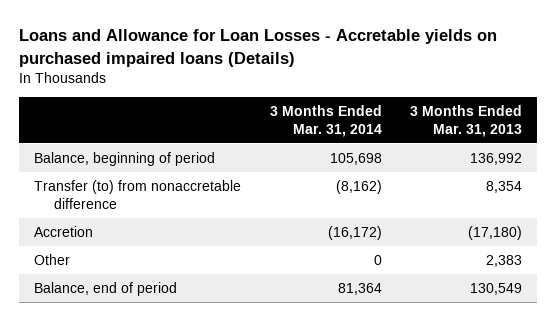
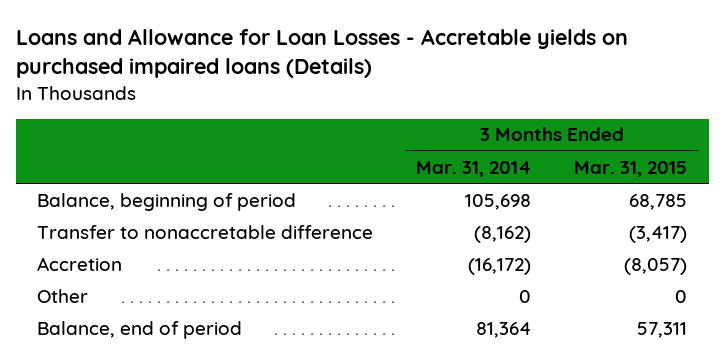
[410,104,523,137] 3 Months Ended Mar. 31, 2013 -> none
none -> [574,160,688,177] Mar. 31, 2015
[33,179,241,209] Transfer (to) from nonaccretable difference -> [37,224,374,239] Transfer to nonaccretable difference

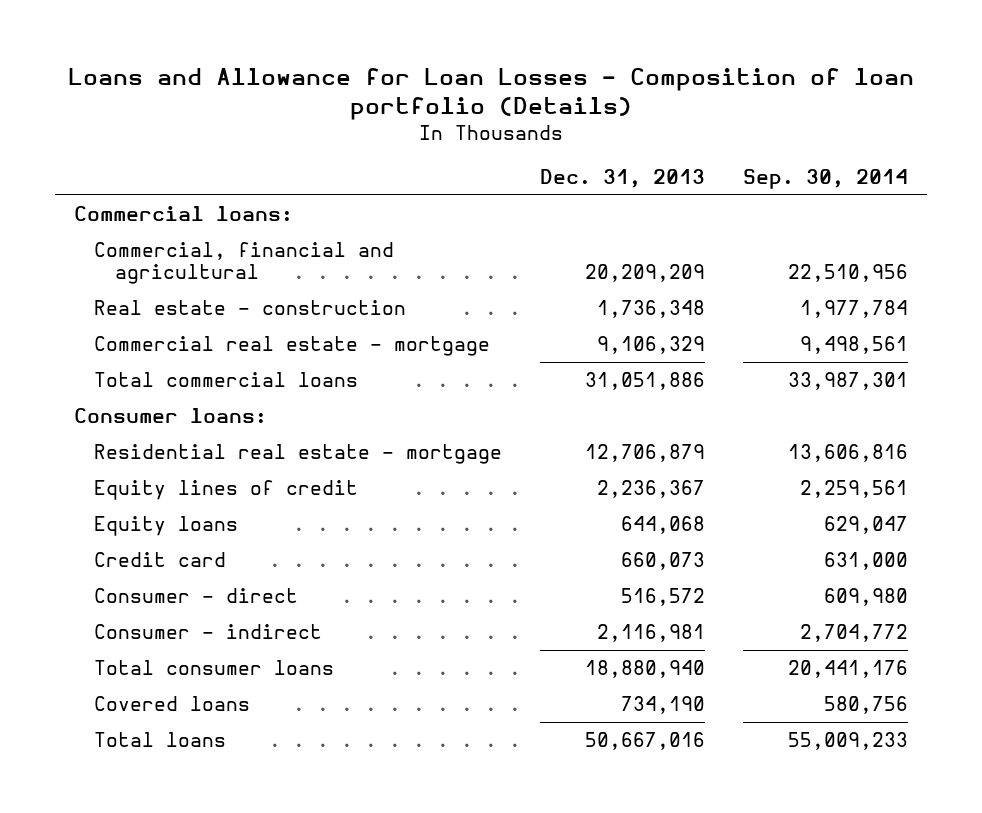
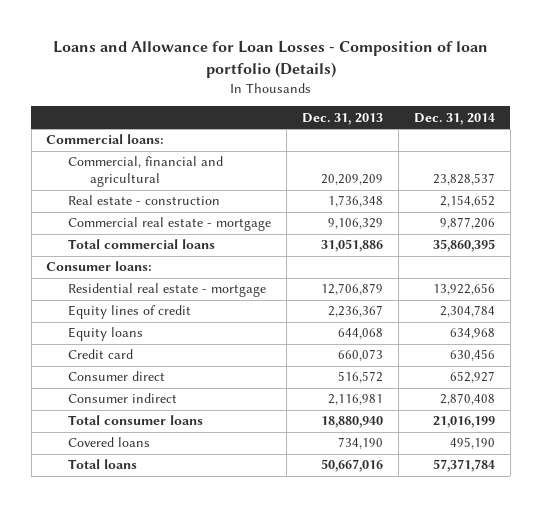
[743,169,909,190] Sep. 30, 2014 -> none
none -> [413,112,495,125] Dec. 31, 2014
[94,588,299,604] Consumer - direct -> [68,371,166,382] Consumer direct
[94,624,323,640] Consumer - indirect -> [68,393,178,404] Consumer indirect

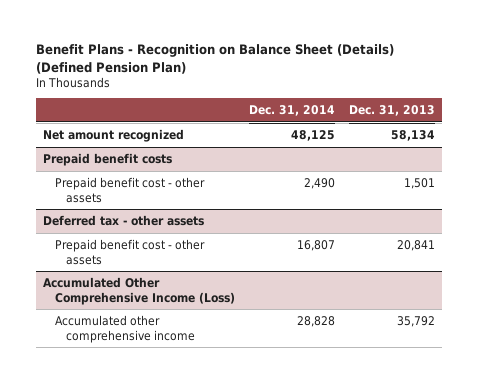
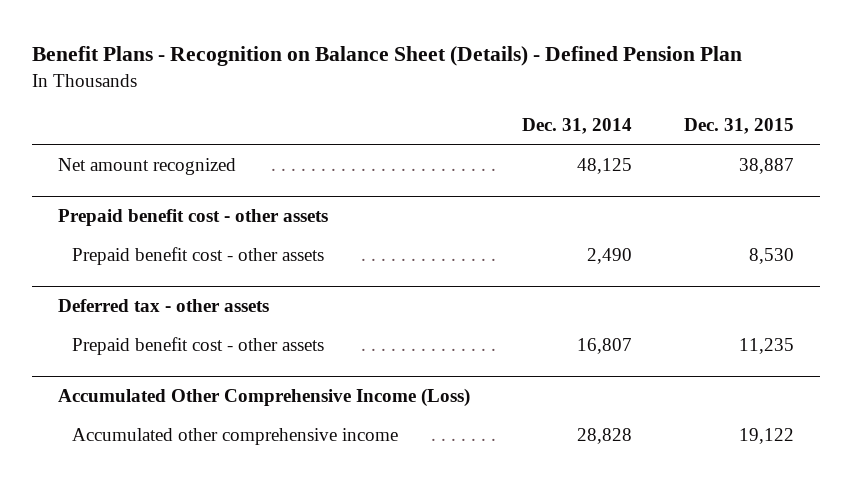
[36,43,395,74] Benefit Plans - Recognition on Balance Sheet (Details) (Defined Pension Plan) -> [31,46,742,67] Benefit Plans - Recognition on Balance Sheet (Details) - Defined Pension Plan
[348,105,435,117] Dec. 31, 2013 -> none
none -> [683,118,794,135] Dec. 31, 2015
[43,152,173,166] Prepaid benefit costs -> [57,208,328,226] Prepaid benefit cost - other assets

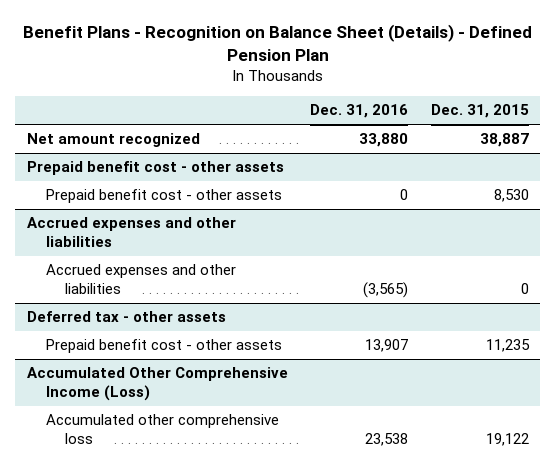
[521,118,632,135] Dec. 31, 2014 -> none
none -> [310,104,409,119] Dec. 31, 2016
none -> [26,217,236,248] Accrued expenses and other liabilities
none -> [45,264,236,295] Accrued expenses and other liabilities
[72,427,399,445] Accumulated other comprehensive income -> [45,414,279,445] Accumulated other comprehensive loss

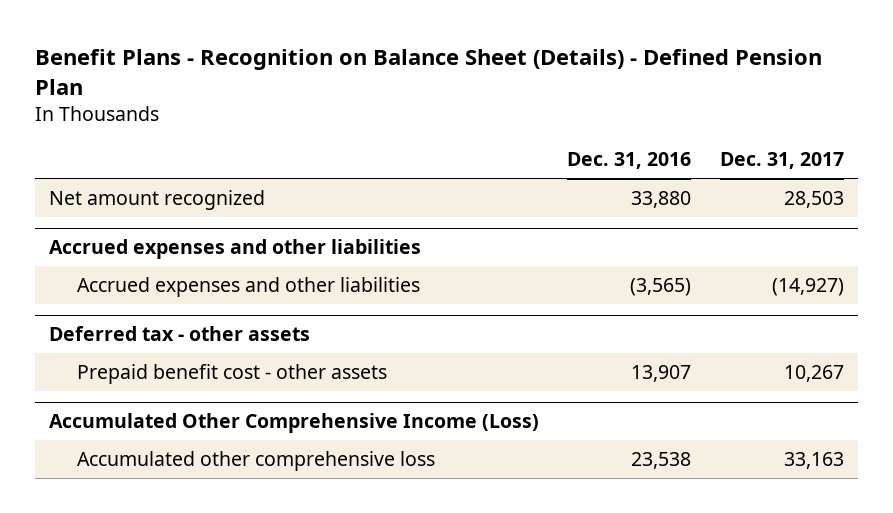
[430,104,529,119] Dec. 31, 2015 -> none
none -> [719,152,844,170] Dec. 31, 2017
[26,161,284,176] Prepaid benefit cost - other assets -> none
[45,189,282,204] Prepaid benefit cost - other assets -> none

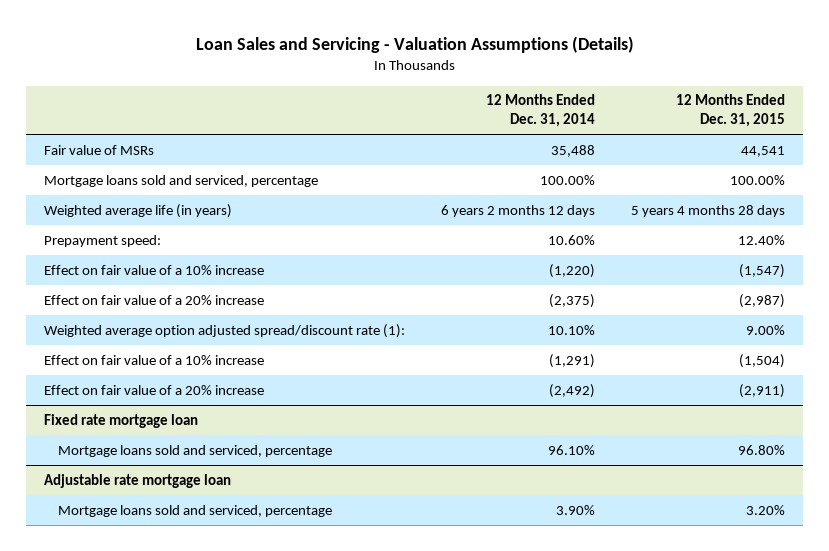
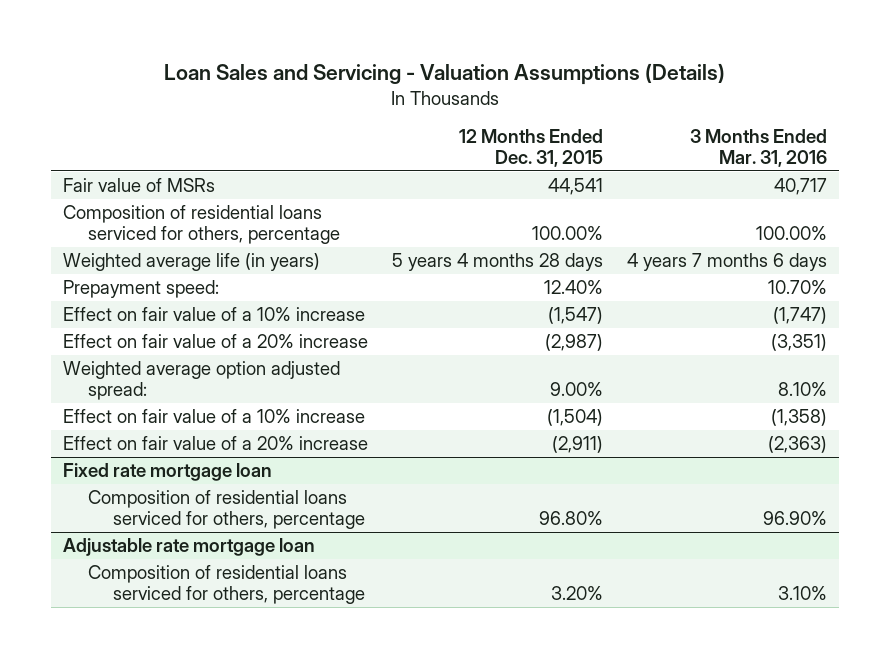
[486,94,596,127] 12 Months Ended Dec. 31, 2014 -> none
none -> [690,128,828,168] 3 Months Ended Mar. 31, 2016
[44,174,319,187] Mortgage loans sold and serviced, percentage -> [63,204,341,245] Composition of residential loans serviced for others, percentage
[44,323,406,338] Weighted average option adjusted spread/discount rate (1): -> [63,360,341,401] Weighted average option adjusted spread:
[58,444,333,457] Mortgage loans sold and serviced, percentage -> [88,489,366,530] Composition of residential loans serviced for others, percentage
[58,504,333,517] Mortgage loans sold and serviced, percentage -> [88,564,366,605] Composition of residential loans serviced for others, percentage

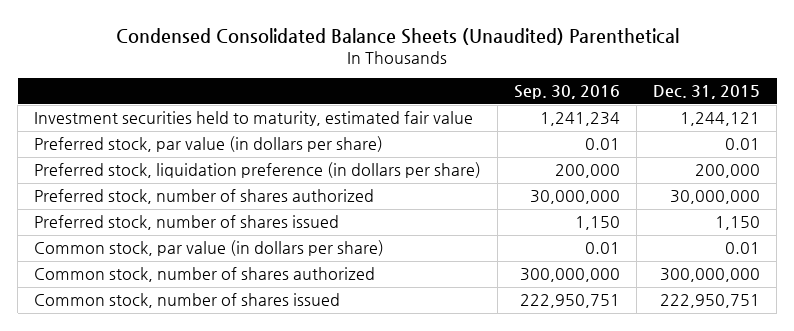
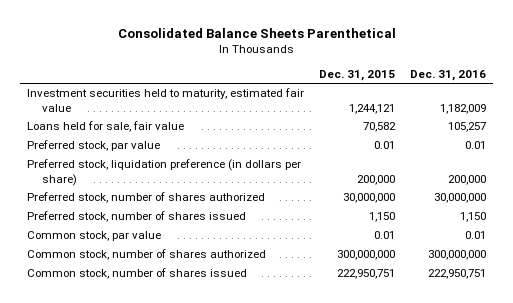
[116,27,680,45] Condensed Consolidated Balance Sheets (Unaudited) Parenthetical -> [117,27,396,38] Consolidated Balance Sheets Parenthetical
[514,85,621,100] Sep. 30, 2016 -> none
none -> [409,70,486,82] Dec. 31, 2016
none -> [27,121,185,133] Loans held for sale, fair value
[34,136,384,153] Preferred stock, par value (in dollars per share) -> [27,140,161,152] Preferred stock, par value
[34,240,385,257] Common stock, par value (in dollars per share) -> [27,231,162,242] Common stock, par value

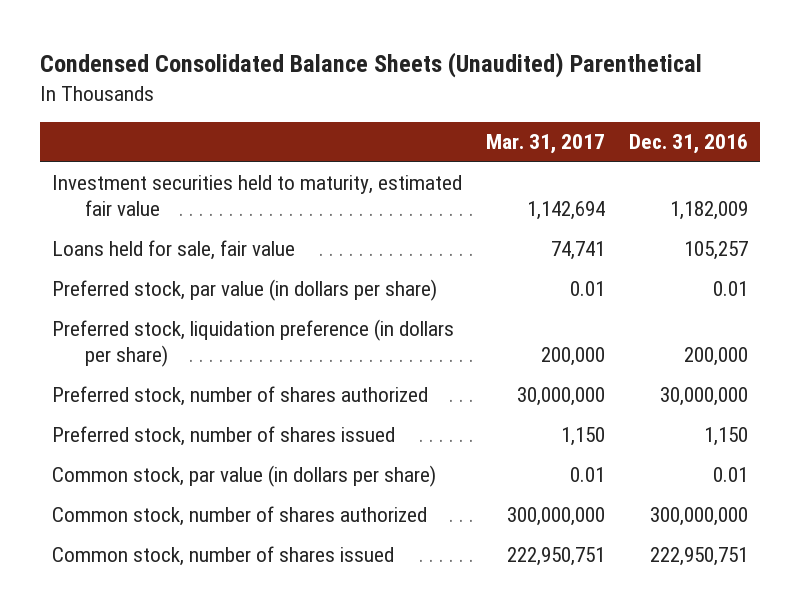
[117,27,396,38] Consolidated Balance Sheets Parenthetical -> [39,52,702,79] Condensed Consolidated Balance Sheets (Unaudited) Parenthetical
[319,70,396,82] Dec. 31, 2015 -> none
none -> [485,134,605,155] Mar. 31, 2017
[27,140,161,152] Preferred stock, par value -> [51,279,437,302] Preferred stock, par value (in dollars per share)
[27,231,162,242] Common stock, par value -> [51,465,436,488] Common stock, par value (in dollars per share)

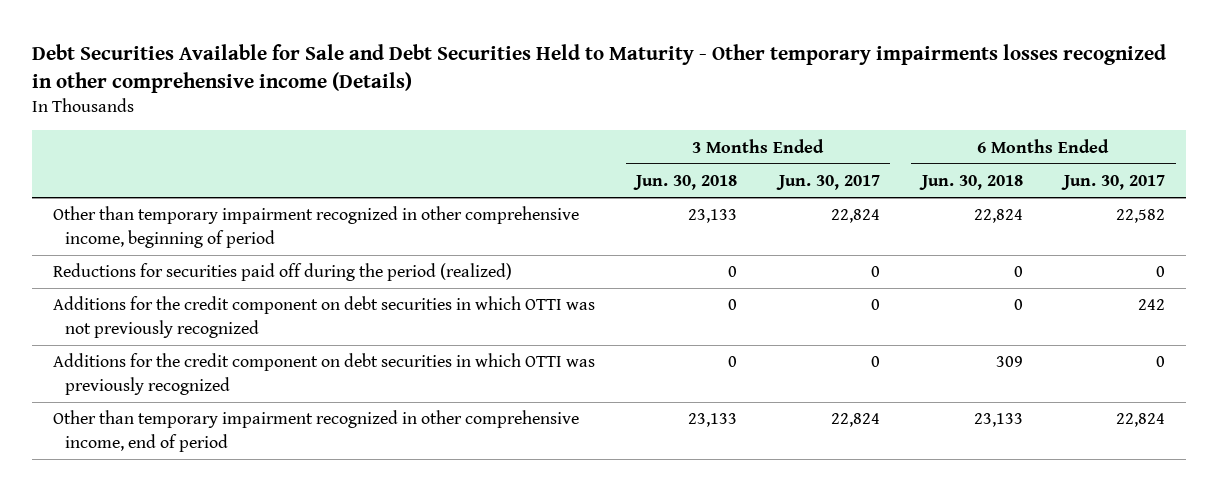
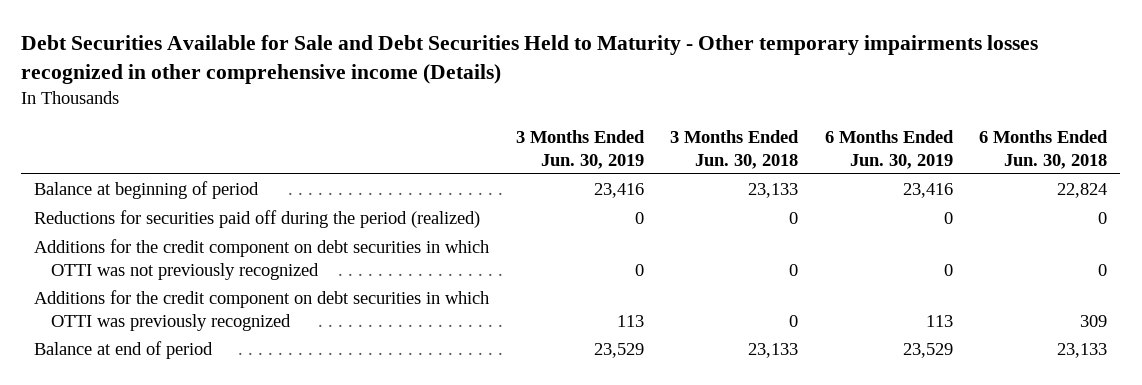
[775,175,880,191] Jun. 30, 2017 -> none
[1061,175,1166,191] Jun. 30, 2017 -> none
none -> [515,130,645,169] 3 Months Ended Jun. 30, 2019
none -> [824,130,954,169] 6 Months Ended Jun. 30, 2019
[52,206,579,248] Other than temporary impairment recognized in other comprehensive income, beginning of period -> [34,181,260,200] Balance at beginning of period
[52,410,579,452] Other than temporary impairment recognized in other comprehensive income, end of period -> [34,341,214,360] Balance at end of period

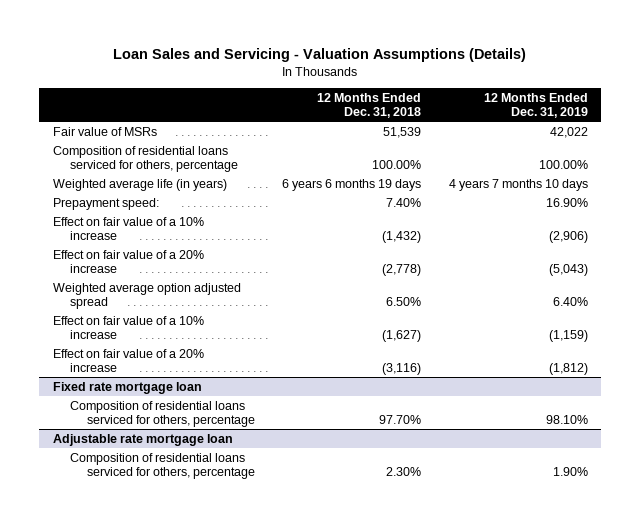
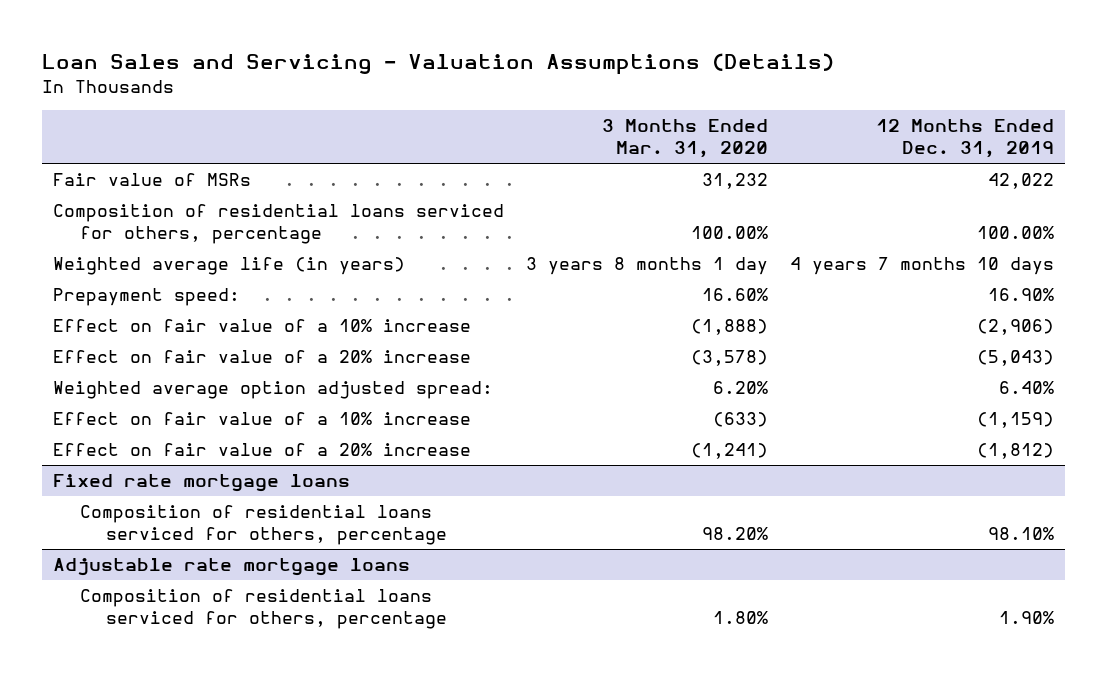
[317,92,422,119] 12 Months Ended Dec. 31, 2018 -> none
none -> [601,119,768,159] 3 Months Ended Mar. 31, 2020
[53,282,242,310] Weighted average option adjusted spread -> [52,381,493,400] Weighted average option adjusted spread:
[53,381,203,394] Fixed rate mortgage loan -> [52,474,350,493] Fixed rate mortgage loans
[53,433,234,446] Adjustable rate mortgage loan -> [52,558,410,577] Adjustable rate mortgage loans

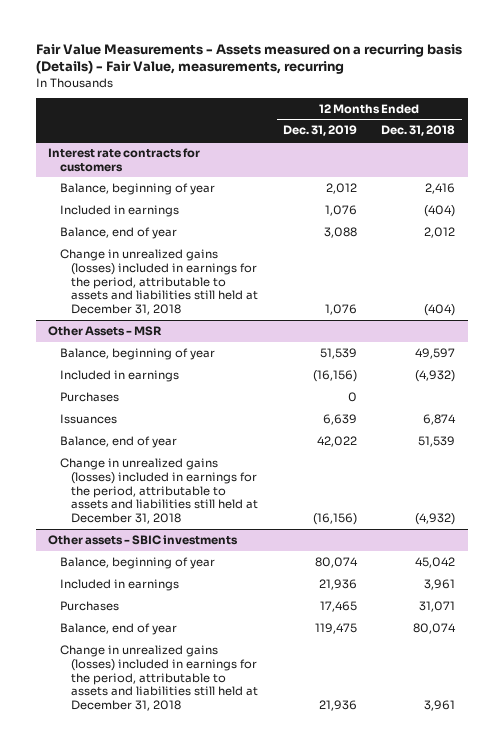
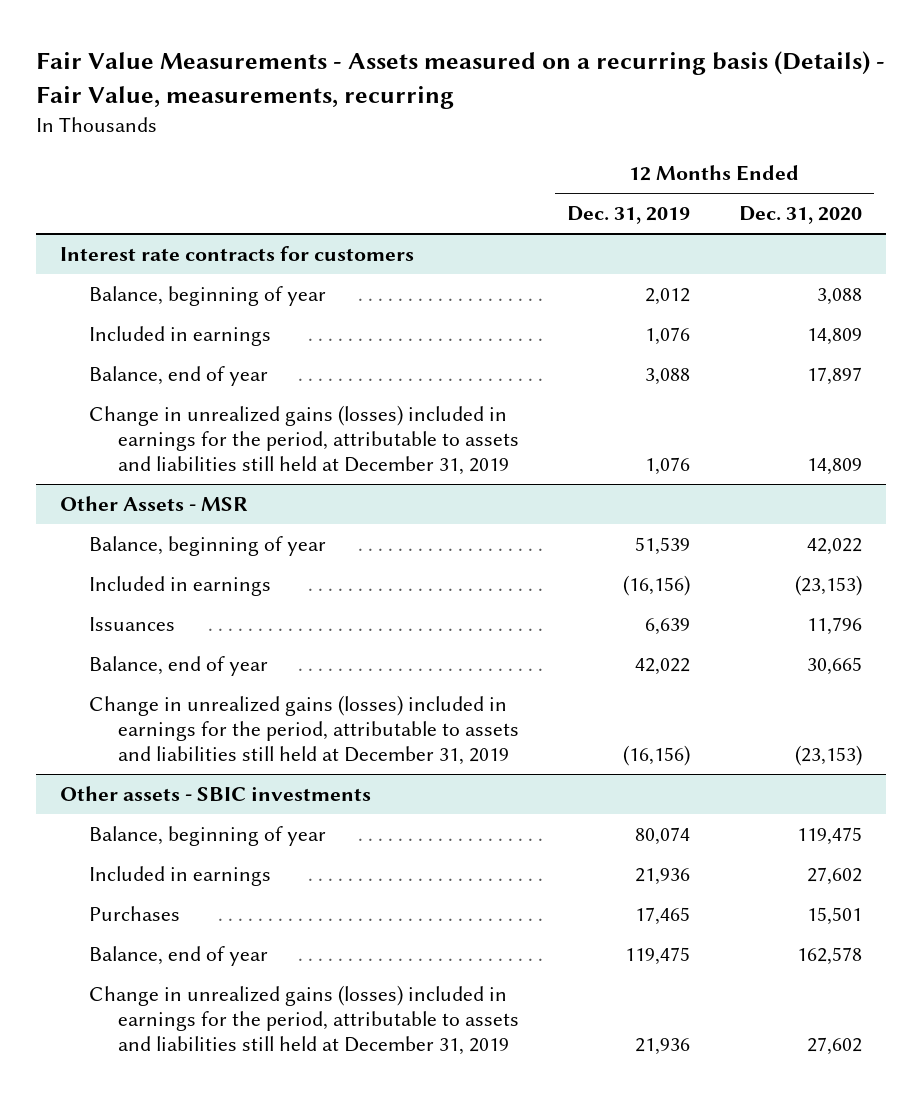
[381,125,456,137] Dec. 31, 2018 -> none
none -> [738,206,862,225] Dec. 31, 2020
[59,248,259,316] Change in unrealized gains (losses) included in earnings for the period, attributable to assets and liabilities still held at December 31, 2018 -> [88,404,520,476] Change in unrealized gains (losses) included in earnings for the period, attributable to assets and liabilities still held at December 31, 2019
[59,391,119,402] Purchases -> none
[59,457,259,525] Change in unrealized gains (losses) included in earnings for the period, attributable to assets and liabilities still held at December 31, 2018 -> [88,694,520,766] Change in unrealized gains (losses) included in earnings for the period, attributable to assets and liabilities still held at December 31, 2019
[59,644,259,712] Change in unrealized gains (losses) included in earnings for the period, attributable to assets and liabilities still held at December 31, 2018 -> [88,984,520,1056] Change in unrealized gains (losses) included in earnings for the period, attributable to assets and liabilities still held at December 31, 2019

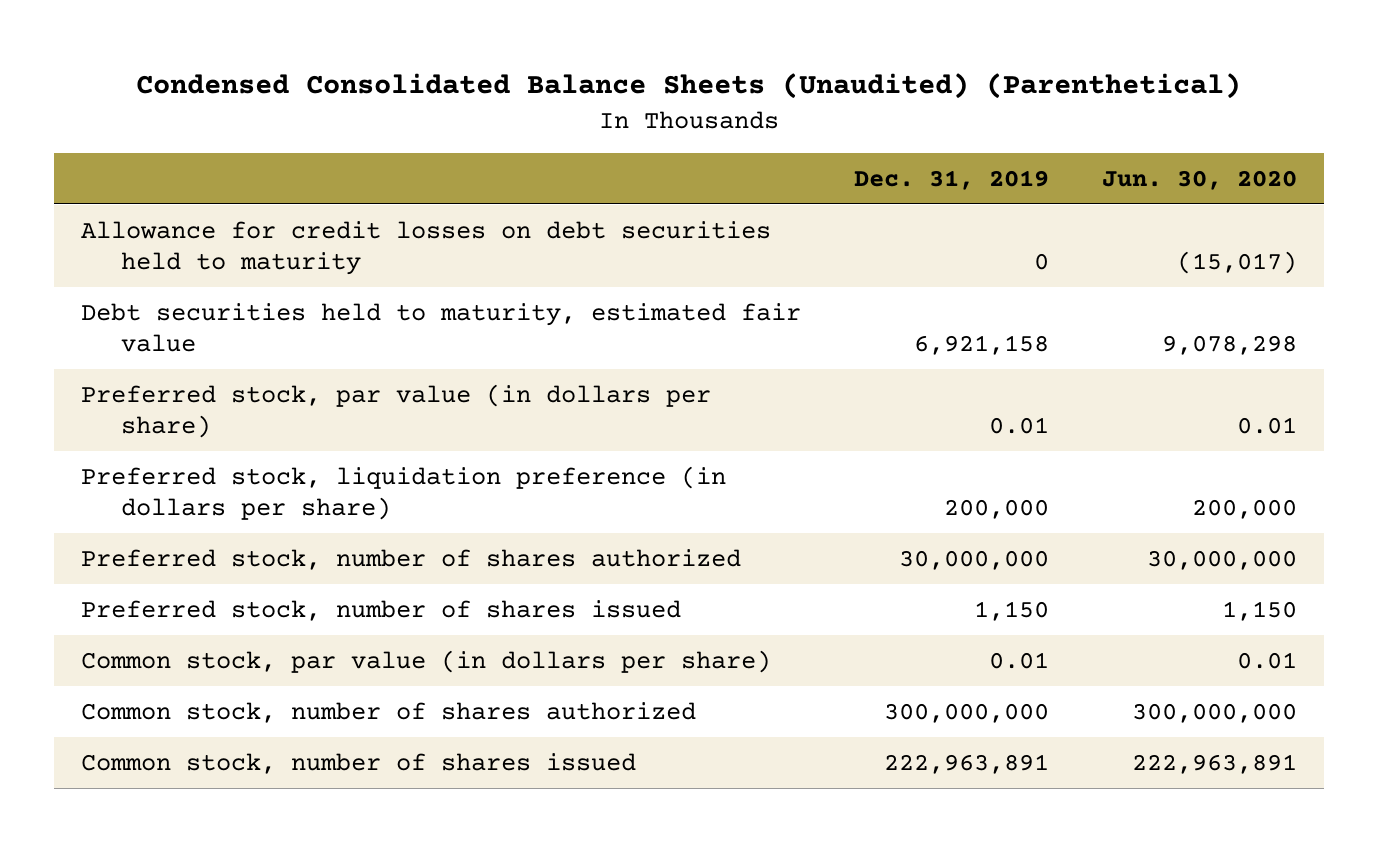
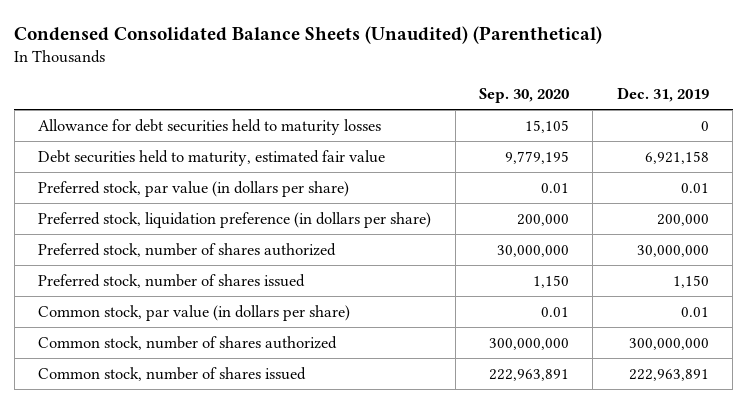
[1102,169,1298,190] Jun. 30, 2020 -> none
none -> [478,88,569,104] Sep. 30, 2020
[80,220,771,276] Allowance for credit losses on debt securities held to maturity -> [38,118,382,135] Allowance for debt securities held to maturity losses

